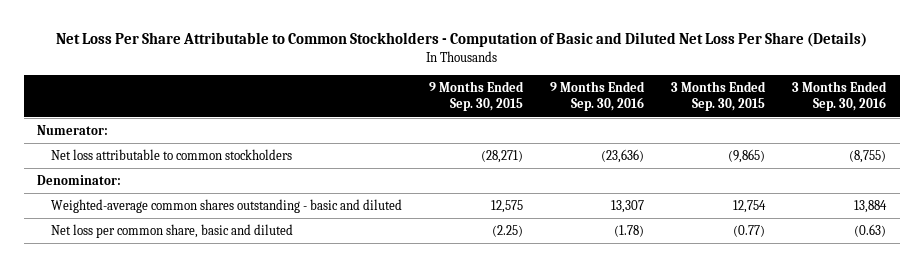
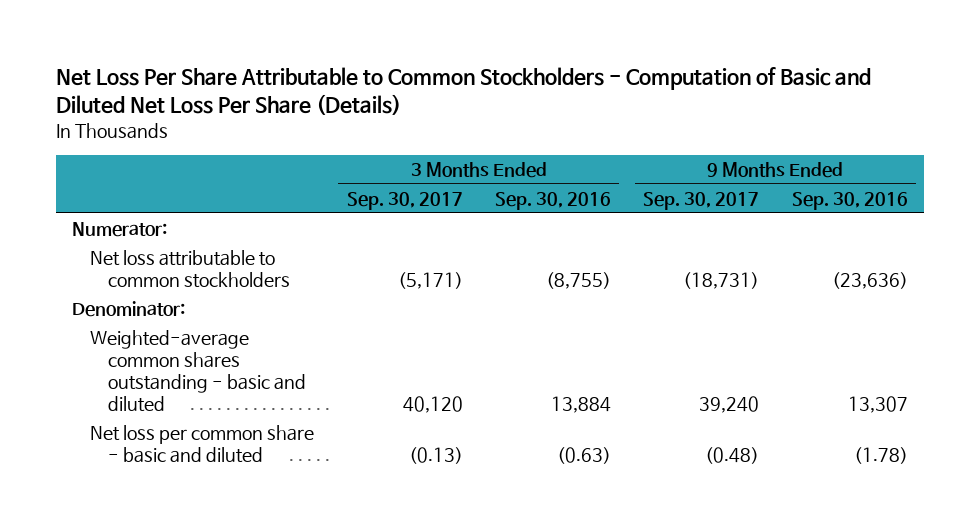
[428,81,524,112] 9 Months Ended Sep. 30, 2015 -> none
[671,81,767,112] 3 Months Ended Sep. 30, 2015 -> none
none -> [346,191,463,210] Sep. 30, 2017
none -> [643,191,760,210] Sep. 30, 2017
[50,224,293,239] Net loss per common share, basic and diluted -> [90,425,315,464] Net loss per common share - basic and diluted

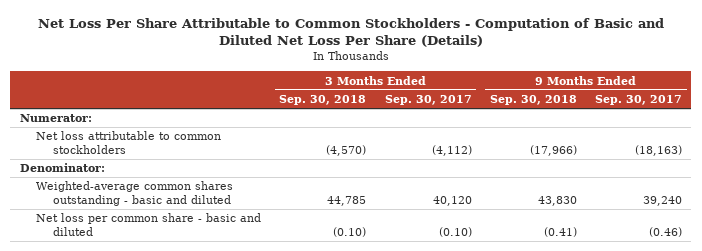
[494,191,611,210] Sep. 30, 2016 -> none
[791,191,908,210] Sep. 30, 2016 -> none
none -> [279,94,367,105] Sep. 30, 2018
none -> [489,94,577,105] Sep. 30, 2018
[397,272,463,290] (5,171) -> [431,144,472,156] (4,112)
[683,272,760,290] (18,731) -> [635,144,683,156] (18,163)
[408,447,463,465] (0.13) -> [438,226,472,237] (0.10)
[705,447,760,465] (0.48) -> [649,226,683,237] (0.46)

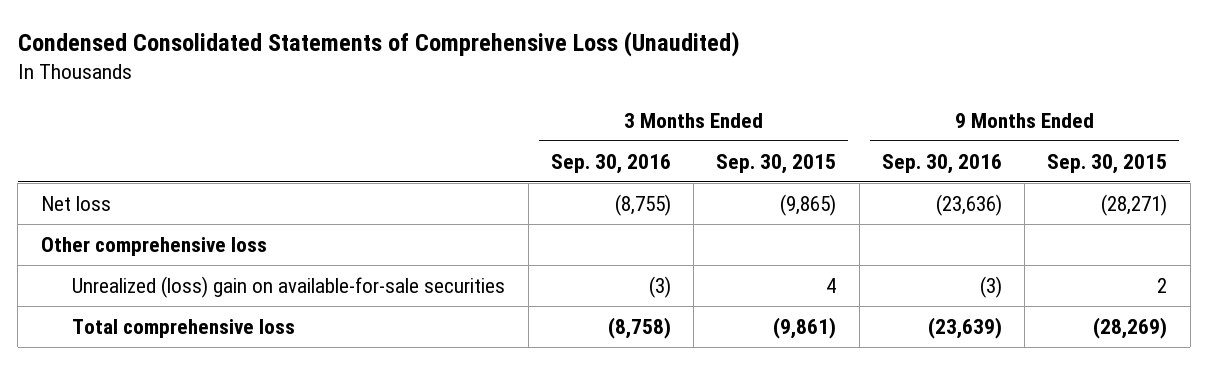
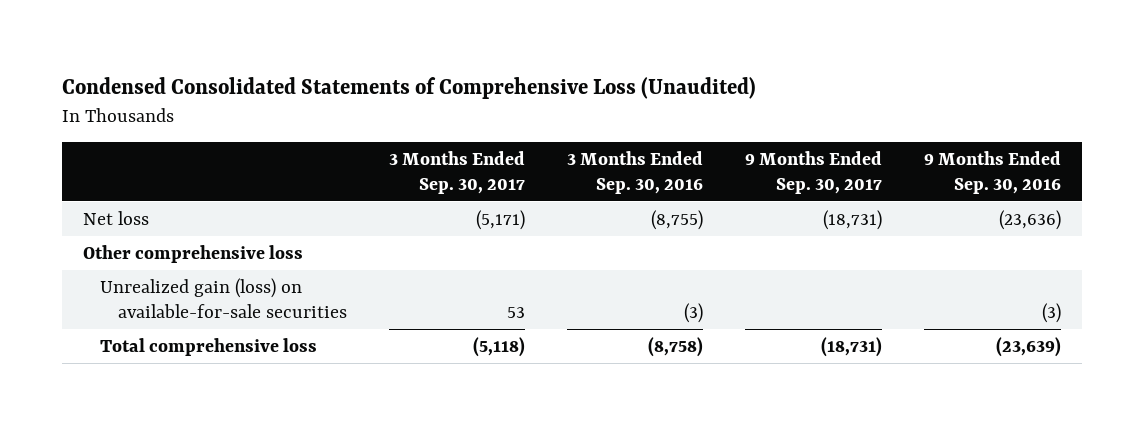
[716,153,837,174] Sep. 30, 2015 -> none
[1047,153,1168,174] Sep. 30, 2015 -> none
none -> [388,150,525,194] 3 Months Ended Sep. 30, 2017
none -> [745,150,883,194] 9 Months Ended Sep. 30, 2017
[72,275,506,298] Unrealized (loss) gain on available-for-sale securities -> [100,277,347,318] Unrealized gain (loss) on available-for-sale securities

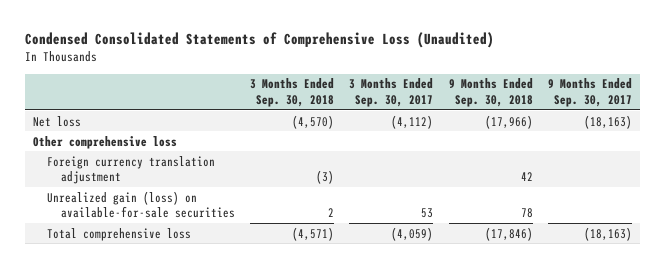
[567,150,704,194] 3 Months Ended Sep. 30, 2016 -> none
[924,150,1062,194] 9 Months Ended Sep. 30, 2016 -> none
none -> [250,78,335,108] 3 Months Ended Sep. 30, 2018
none -> [448,78,533,108] 9 Months Ended Sep. 30, 2018
[475,209,525,230] (5,171) -> [391,114,434,129] (4,112)
[823,209,883,230] (18,731) -> [583,114,632,129] (18,163)
none -> [46,155,215,185] Foreign currency translation adjustment
[472,336,525,357] (5,118) -> [391,226,434,241] (4,059)
[821,336,883,357] (18,731) -> [583,226,632,241] (18,163)

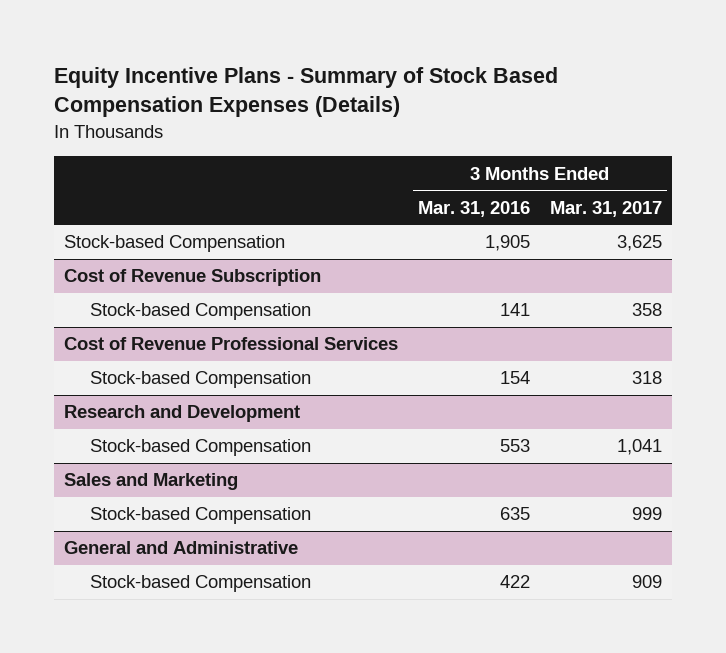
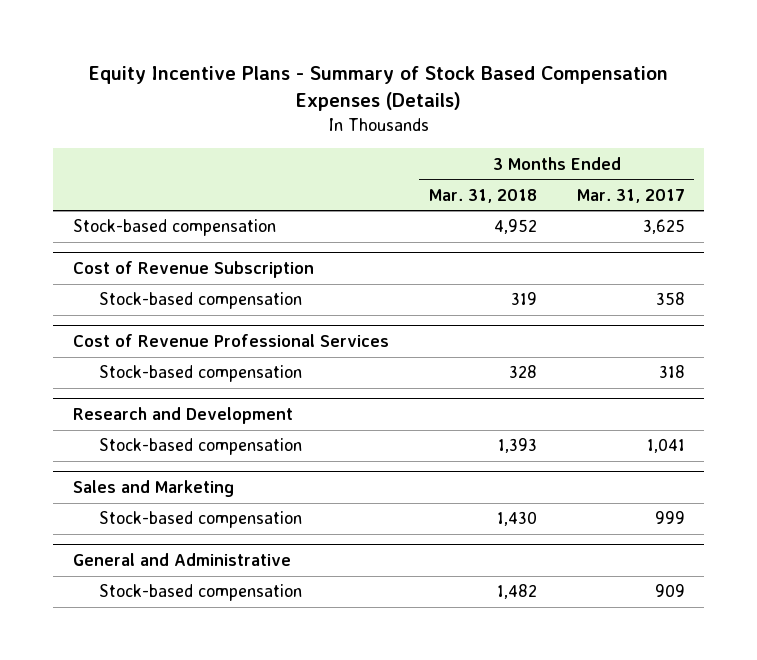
[417,200,530,217] Mar. 31, 2016 -> none
none -> [428,188,537,203] Mar. 31, 2018
[64,235,286,253] Stock-based Compensation -> [72,219,276,237] Stock-based compensation
[89,303,311,321] Stock-based Compensation -> [99,292,303,310] Stock-based compensation
[89,371,311,389] Stock-based Compensation -> [99,365,303,383] Stock-based compensation
[89,439,311,457] Stock-based Compensation -> [99,438,303,456] Stock-based compensation
[89,507,311,525] Stock-based Compensation -> [99,511,303,529] Stock-based compensation
[89,575,311,593] Stock-based Compensation -> [99,584,303,602] Stock-based compensation

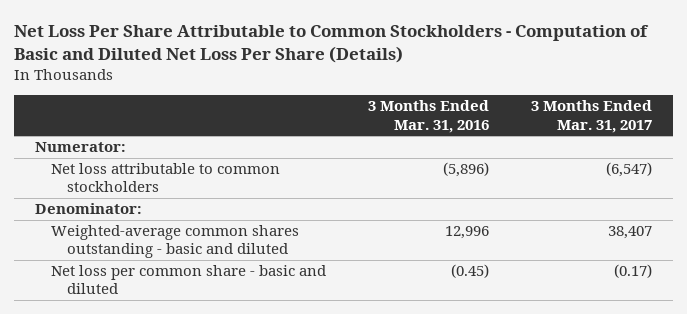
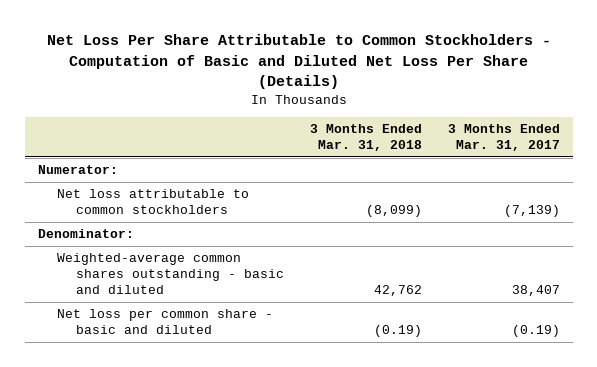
[368,100,490,133] 3 Months Ended Mar. 31, 2016 -> none
none -> [309,124,422,152] 3 Months Ended Mar. 31, 2018
[605,162,652,178] (6,547) -> [503,205,560,218] (7,139)
[613,264,652,279] (0.17) -> [511,325,560,338] (0.19)

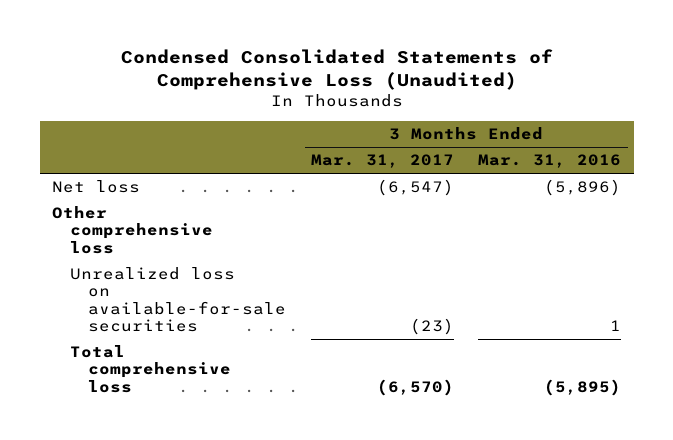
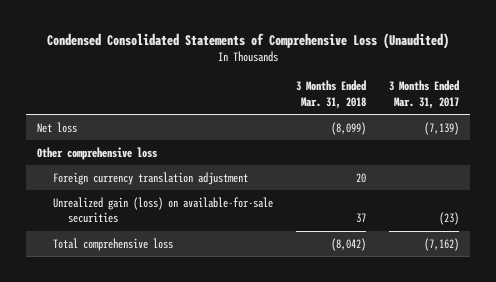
[478,154,622,169] Mar. 31, 2016 -> none
none -> [295,80,366,109] 3 Months Ended Mar. 31, 2018
[376,179,454,197] (6,547) -> [423,121,459,135] (7,139)
none -> [52,171,248,185] Foreign currency translation adjustment
[70,267,287,333] Unrealized loss on available-for-sale securities -> [52,196,273,224] Unrealized gain (loss) on available-for-sale securities
[376,378,454,396] (6,570) -> [423,237,459,251] (7,162)

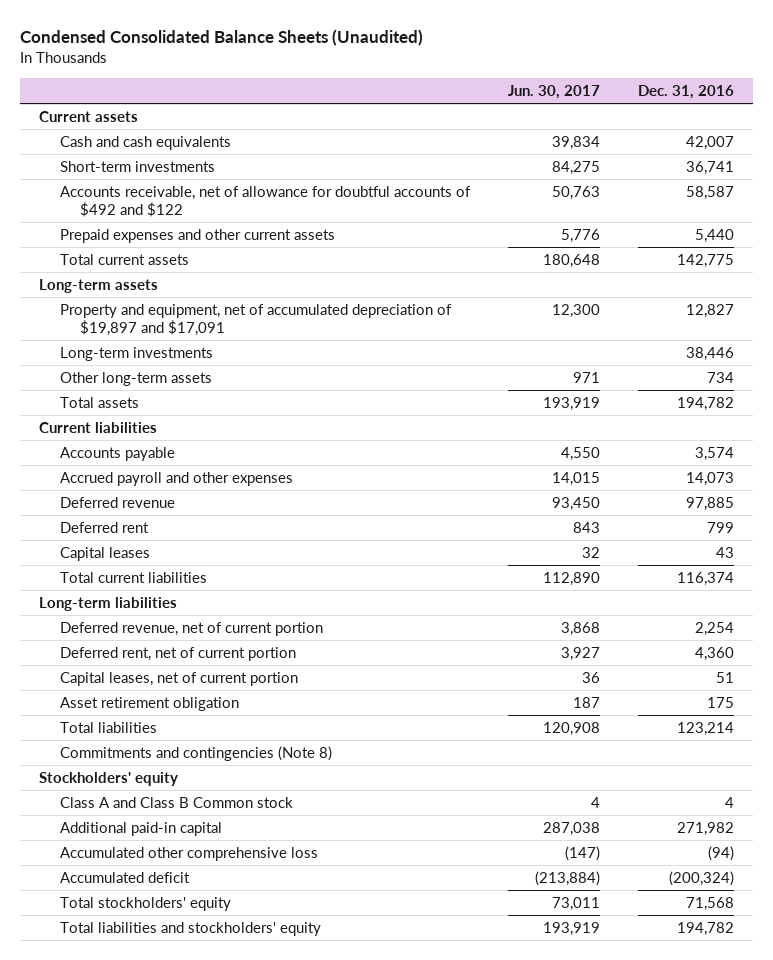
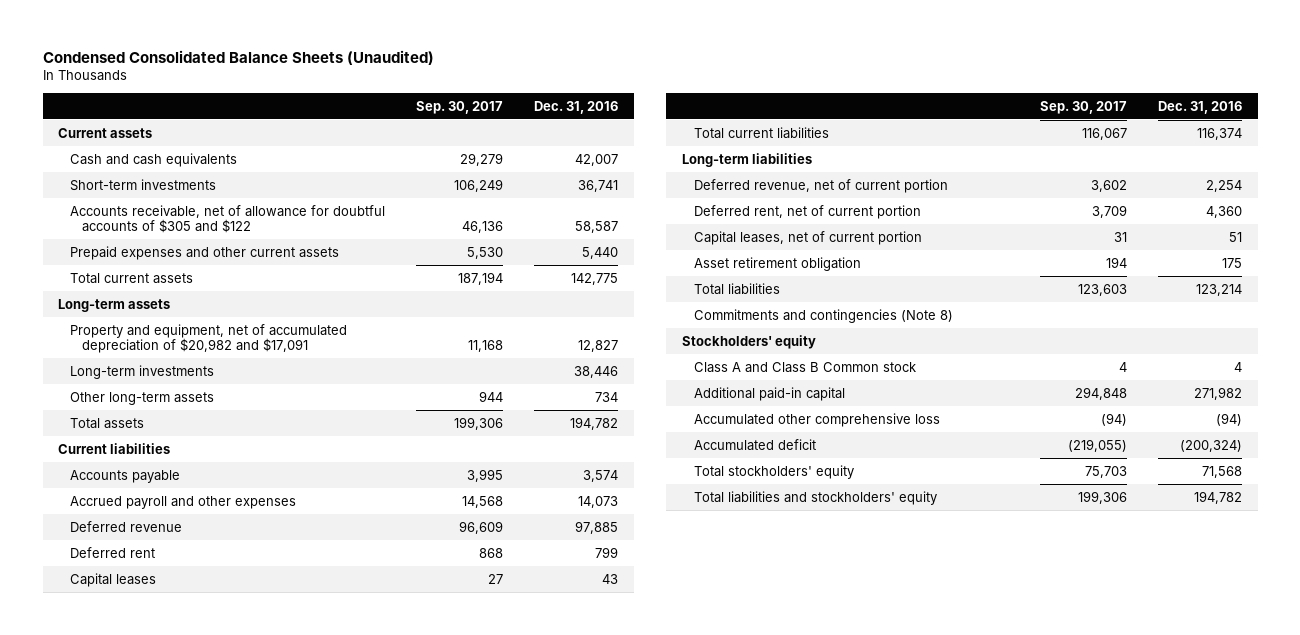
[507,85,600,100] Jun. 30, 2017 -> none
none -> [416,100,504,114] Sep. 30, 2017
[59,185,471,218] Accounts receivable, net of allowance for doubtful accounts of $492 and $122 -> [70,204,386,234] Accounts receivable, net of allowance for doubtful accounts of $305 and $122
[59,303,452,337] Property and equipment, net of accumulated depreciation of $19,897 and $17,091 -> [70,323,348,354] Property and equipment, net of accumulated depreciation of $20,982 and $17,091

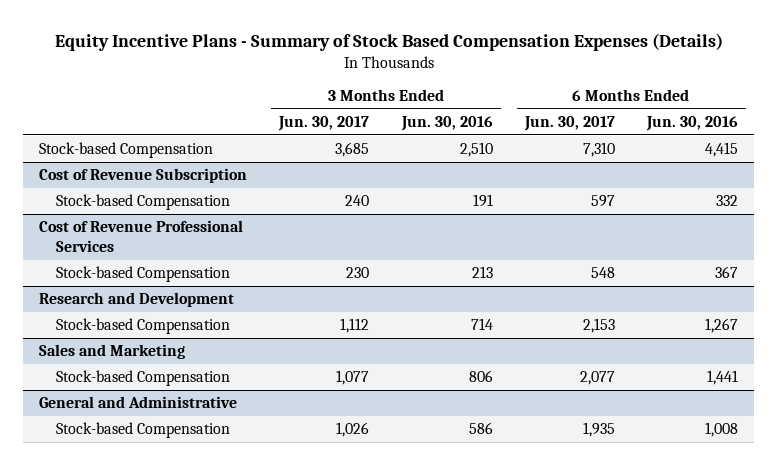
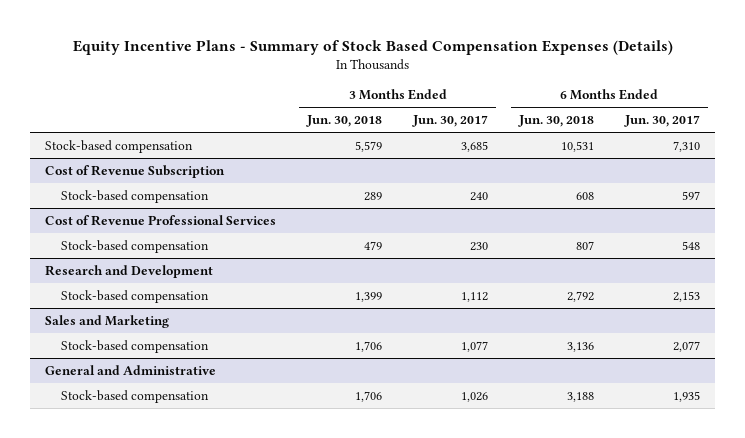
[400,115,493,131] Jun. 30, 2016 -> none
[645,115,738,131] Jun. 30, 2016 -> none
none -> [306,115,383,128] Jun. 30, 2018
none -> [517,115,594,128] Jun. 30, 2018
[39,142,214,159] Stock-based Compensation -> [45,139,194,153] Stock-based compensation
[56,194,231,211] Stock-based Compensation -> [61,189,210,203] Stock-based compensation
[56,266,231,283] Stock-based Compensation -> [61,239,210,253] Stock-based compensation
[56,318,231,335] Stock-based Compensation -> [61,289,210,303] Stock-based compensation
[56,370,231,387] Stock-based Compensation -> [61,339,210,353] Stock-based compensation
[56,422,231,439] Stock-based Compensation -> [61,389,210,403] Stock-based compensation

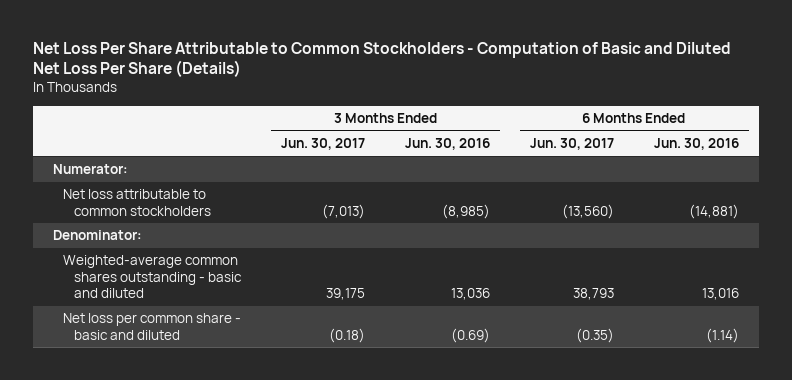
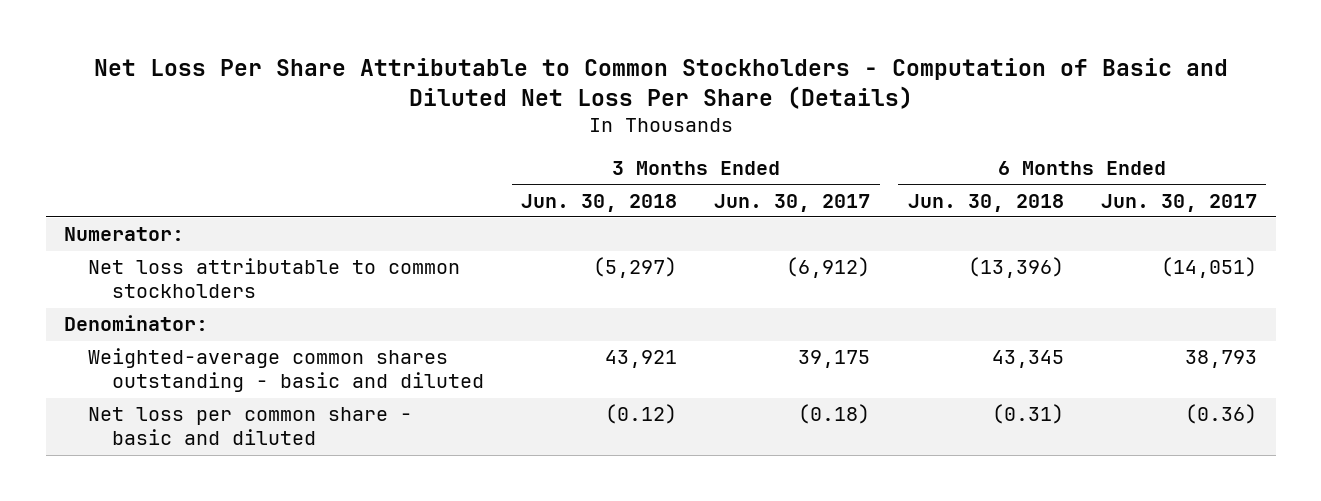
[405,137,491,150] Jun. 30, 2016 -> none
[653,137,739,150] Jun. 30, 2016 -> none
none -> [520,193,677,212] Jun. 30, 2018
none -> [907,193,1064,212] Jun. 30, 2018
[322,203,366,219] (7,013) -> [786,257,871,279] (6,912)
[562,203,615,219] (13,560) -> [1161,257,1258,279] (14,051)
[576,327,615,343] (0.35) -> [1185,404,1258,425] (0.36)

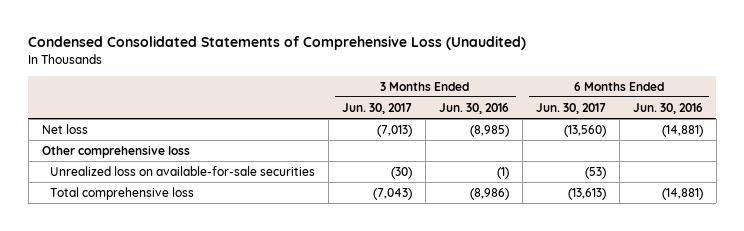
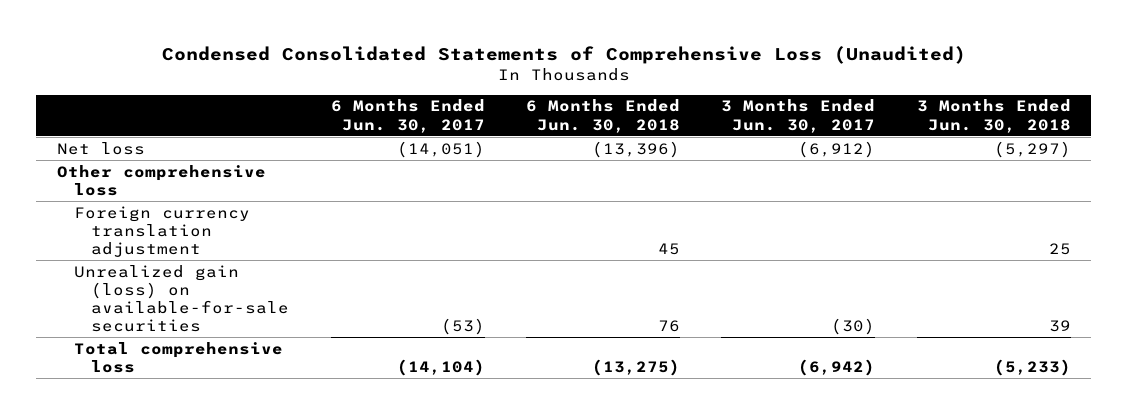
[438,102,509,114] Jun. 30, 2016 -> none
[632,102,703,114] Jun. 30, 2016 -> none
none -> [526,99,681,133] 6 Months Ended Jun. 30, 2018
none -> [916,99,1071,133] 3 Months Ended Jun. 30, 2018
[377,124,413,137] (7,013) -> [798,140,876,158] (6,912)
[563,124,606,137] (13,560) -> [396,140,485,158] (14,051)
none -> [74,205,251,258] Foreign currency translation adjustment
[50,165,316,176] Unrealized loss on available-for-sale securities -> [74,264,290,333] Unrealized gain (loss) on available-for-sale securities
[373,187,413,200] (7,043) -> [798,358,876,376] (6,942)
[567,187,606,200] (13,613) -> [396,358,485,376] (14,104)

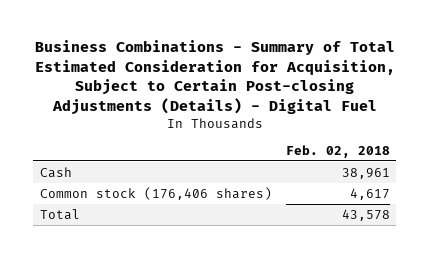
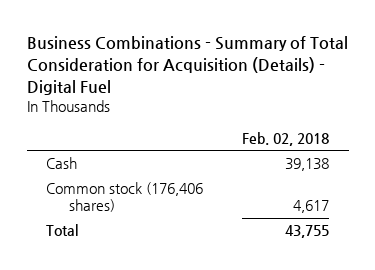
[34,40,395,115] Business Combinations - Summary of Total Estimated Consideration for Acquisition, Subject to Certain Post-closing Adjustments (Details) - Digital Fuel -> [26,36,348,96] Business Combinations - Summary of Total Consideration for Acquisition (Details) - Digital Fuel
[341,167,390,179] 38,961 -> [285,158,330,172] 39,138
[341,208,390,221] 43,578 -> [285,225,330,239] 43,755

